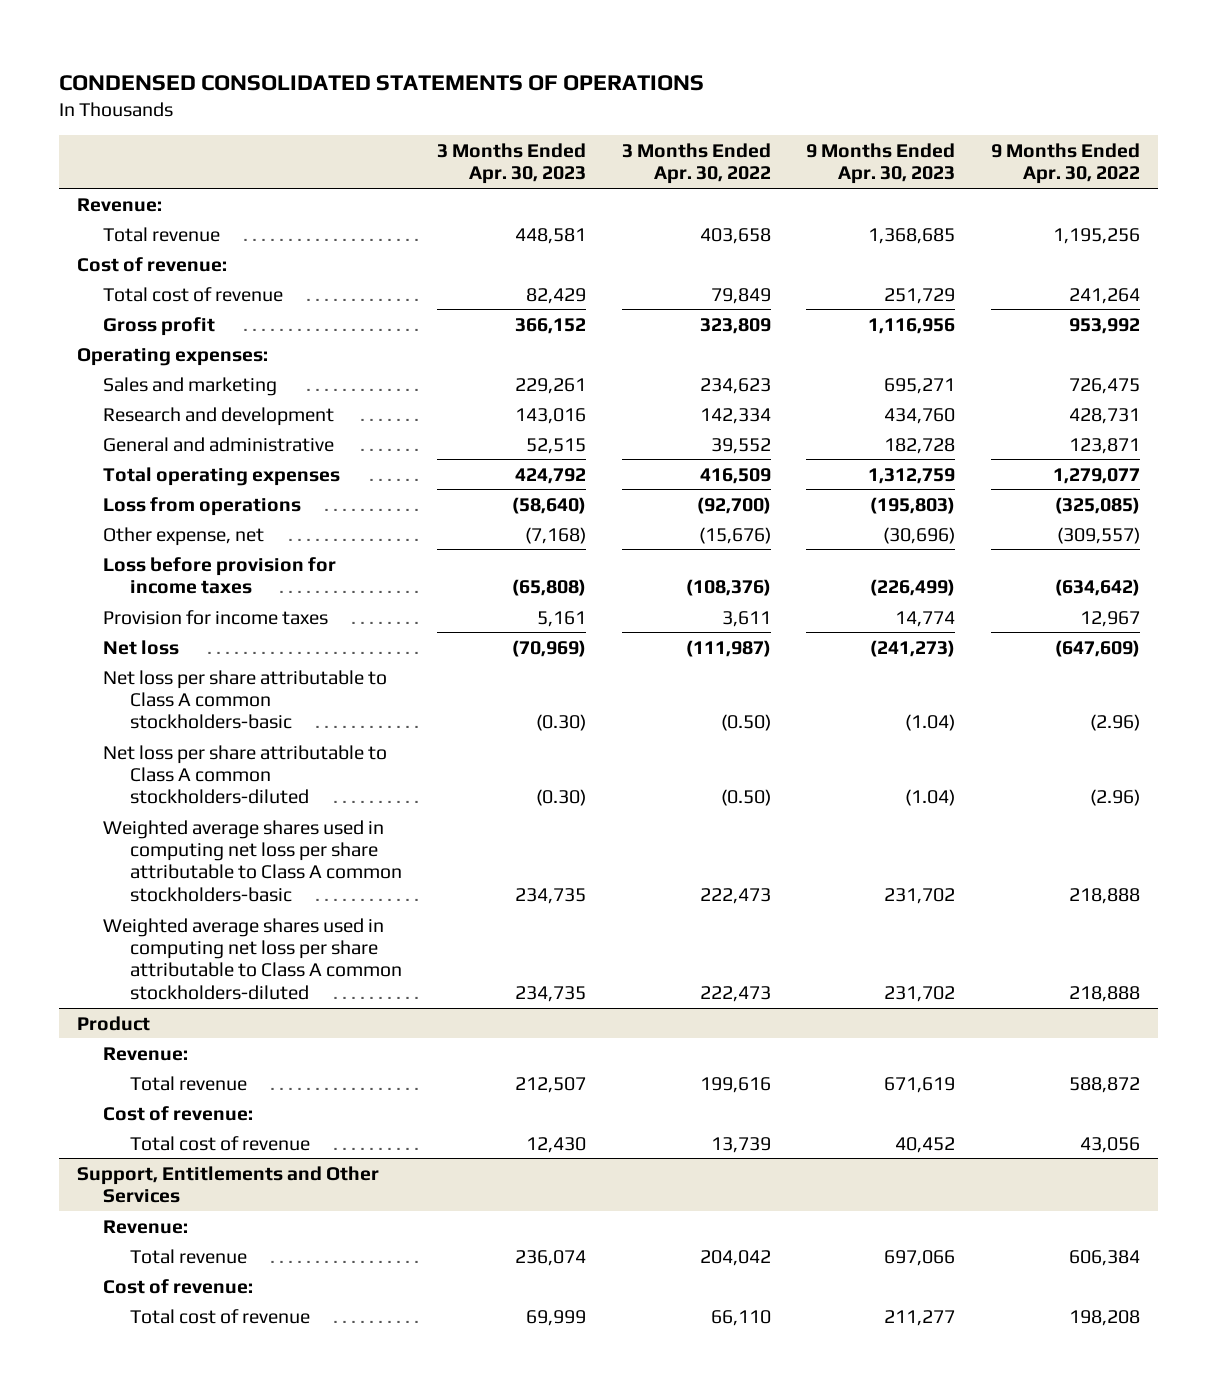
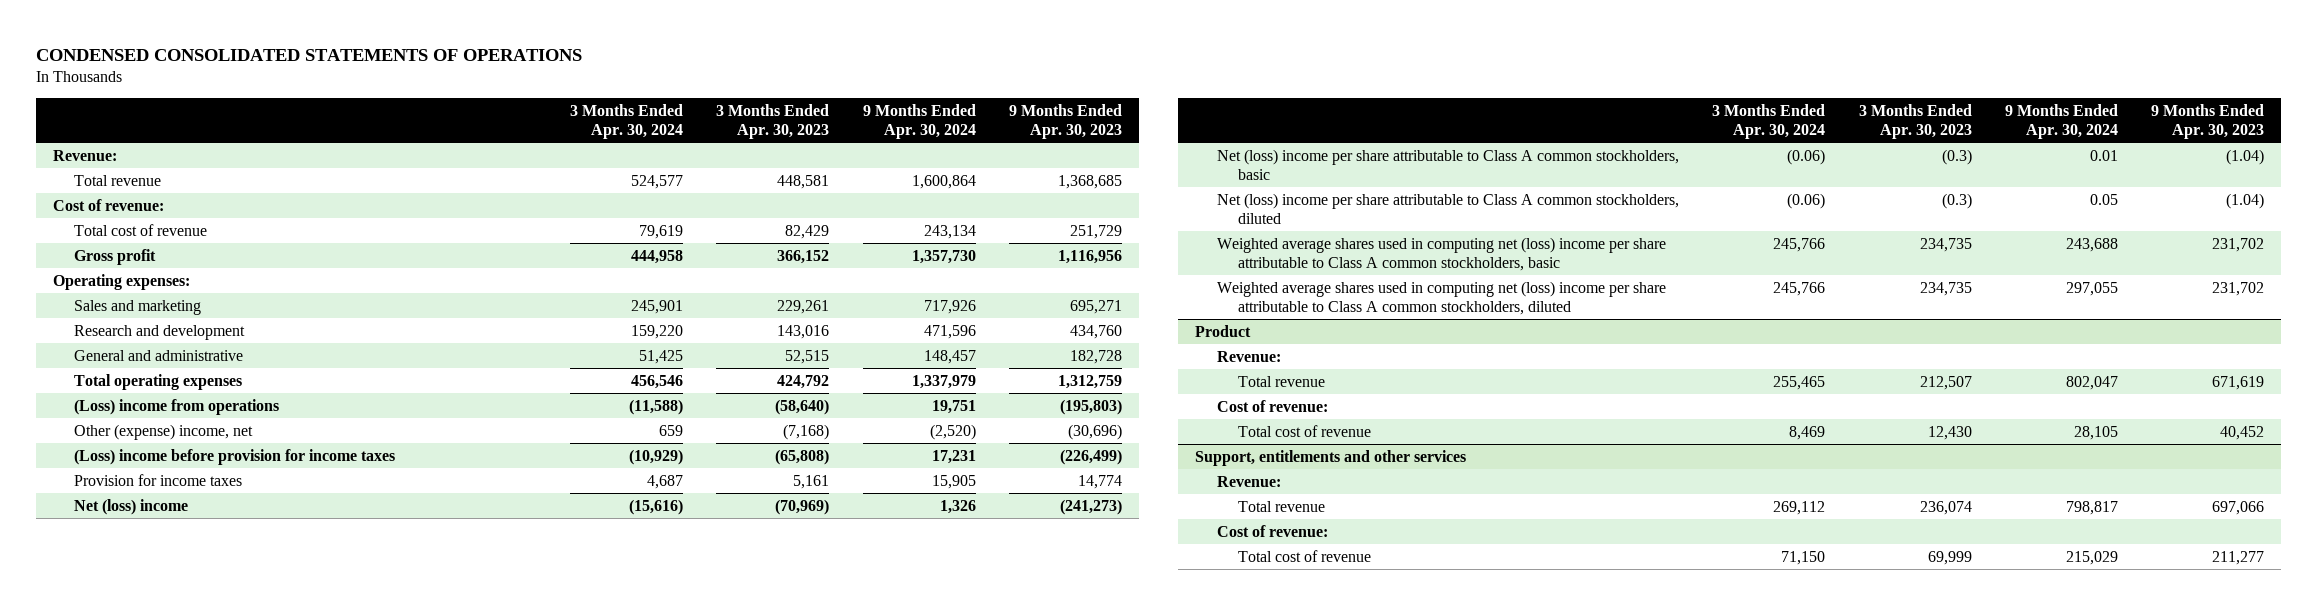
[621,142,771,185] 3 Months Ended Apr. 30, 2022 -> none
[990,142,1140,185] 9 Months Ended Apr. 30, 2022 -> none
none -> [569,103,683,139] 3 Months Ended Apr. 30, 2024
none -> [862,103,976,139] 9 Months Ended Apr. 30, 2024
[103,496,302,516] Loss from operations -> [74,398,280,415] (Loss) income from operations
[103,526,265,546] Other expense, net -> [74,423,254,440] Other (expense) income, net
[103,556,337,595] Loss before provision for income taxes -> [74,448,396,465] (Loss) income before provision for income taxes
[103,639,180,655] Net loss -> [74,498,189,515] Net (loss) income
[103,669,388,730] Net loss per share attributable to Class A common stockholders-basic -> [1216,148,1679,180] Net (loss) income per share attributable to Class A common stockholders, basic
[536,714,587,732] (0.30) -> [1941,148,1972,165] (0.3)
[103,744,388,805] Net loss per share attributable to Class A common stockholders-diluted -> [1216,192,1679,224] Net (loss) income per share attributable to Class A common stockholders, diluted
[536,789,587,807] (0.30) -> [1941,192,1972,209] (0.3)
[103,819,402,902] Weighted average shares used in computing net loss per share attributable to Class A common stockholders-basic -> [1216,236,1666,271] Weighted average shares used in computing net (loss) income per share attributable to Class A common stockholders, basic
[103,917,402,1000] Weighted average shares used in computing net loss per share attributable to Class A common stockholders-diluted -> [1216,280,1666,315] Weighted average shares used in computing net (loss) income per share attributable to Class A common stockholders, diluted
[77,1165,380,1204] Support, Entitlements and Other Services -> [1195,449,1467,466] Support, entitlements and other services

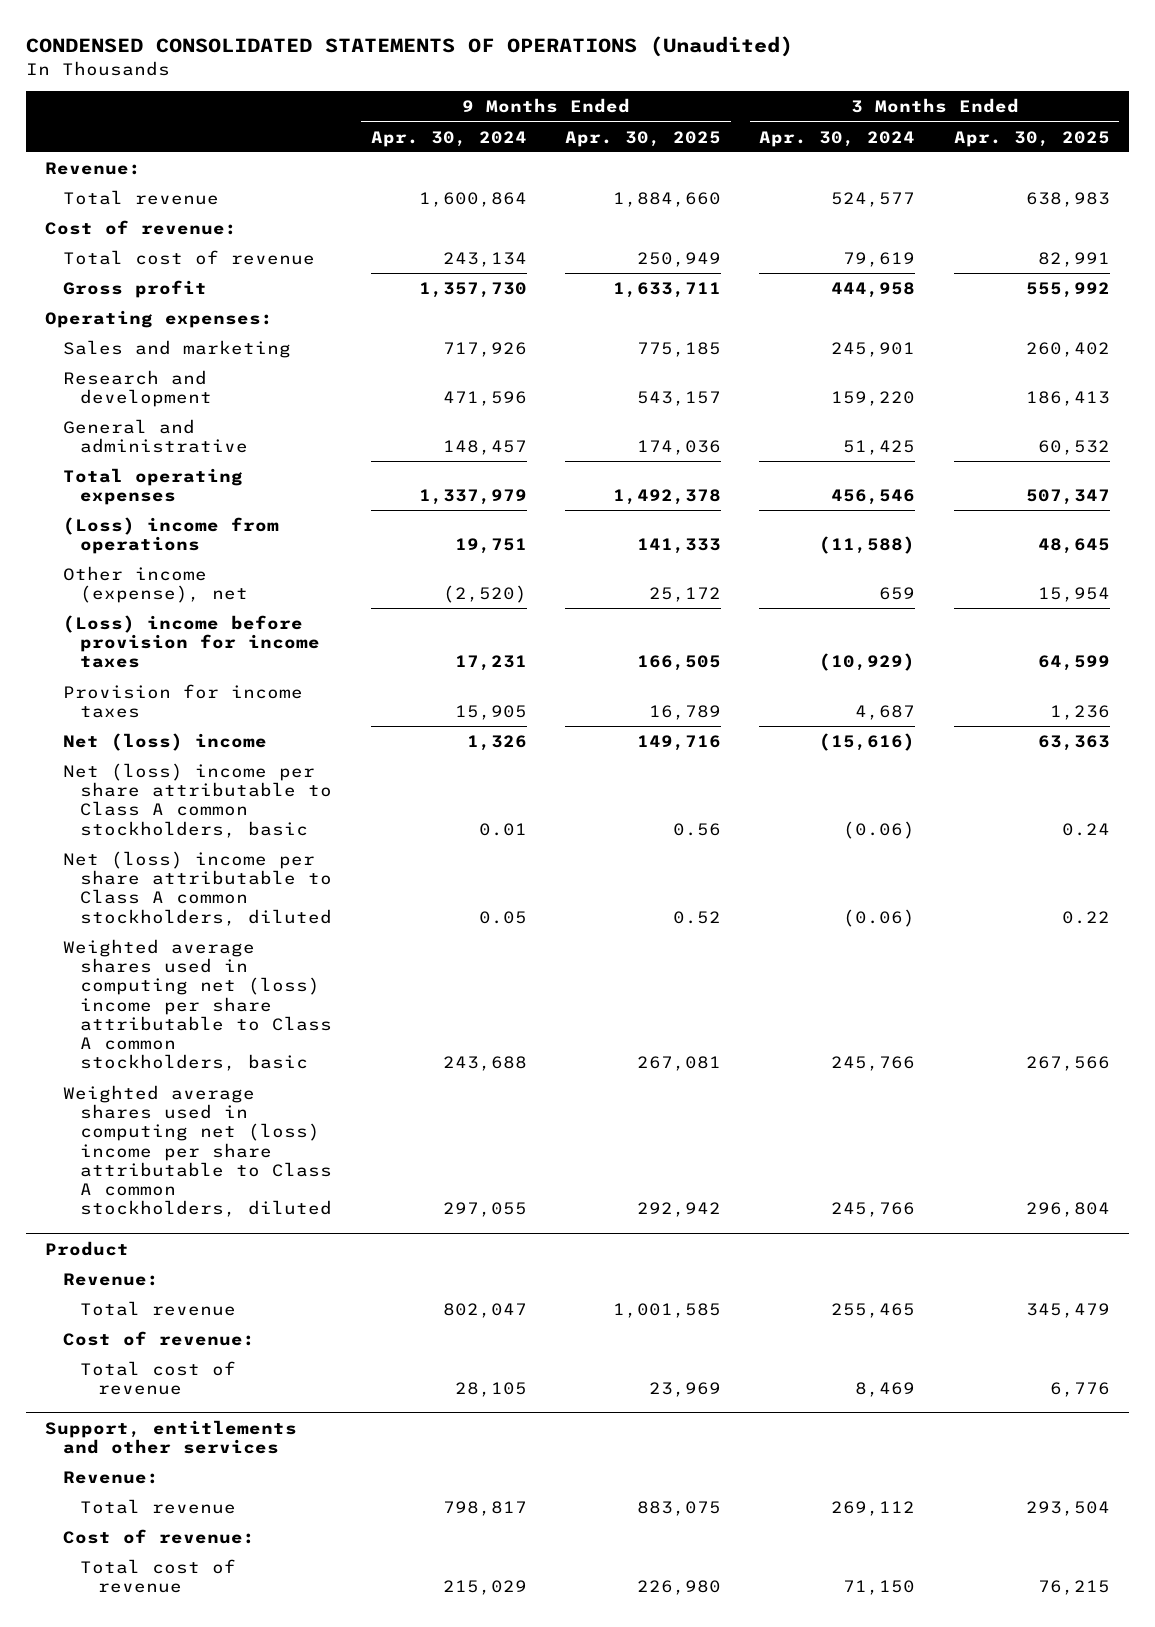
[35,48,582,61] CONDENSED CONSOLIDATED STATEMENTS OF OPERATIONS -> [26,36,794,58] CONDENSED CONSOLIDATED STATEMENTS OF OPERATIONS (Unaudited)
[716,103,830,139] 3 Months Ended Apr. 30, 2023 -> none
[1008,103,1122,139] 9 Months Ended Apr. 30, 2023 -> none
none -> [565,130,722,147] Apr. 30, 2025
none -> [953,130,1110,147] Apr. 30, 2025
[74,423,254,440] Other (expense) income, net -> [62,565,249,604] Other income (expense), net

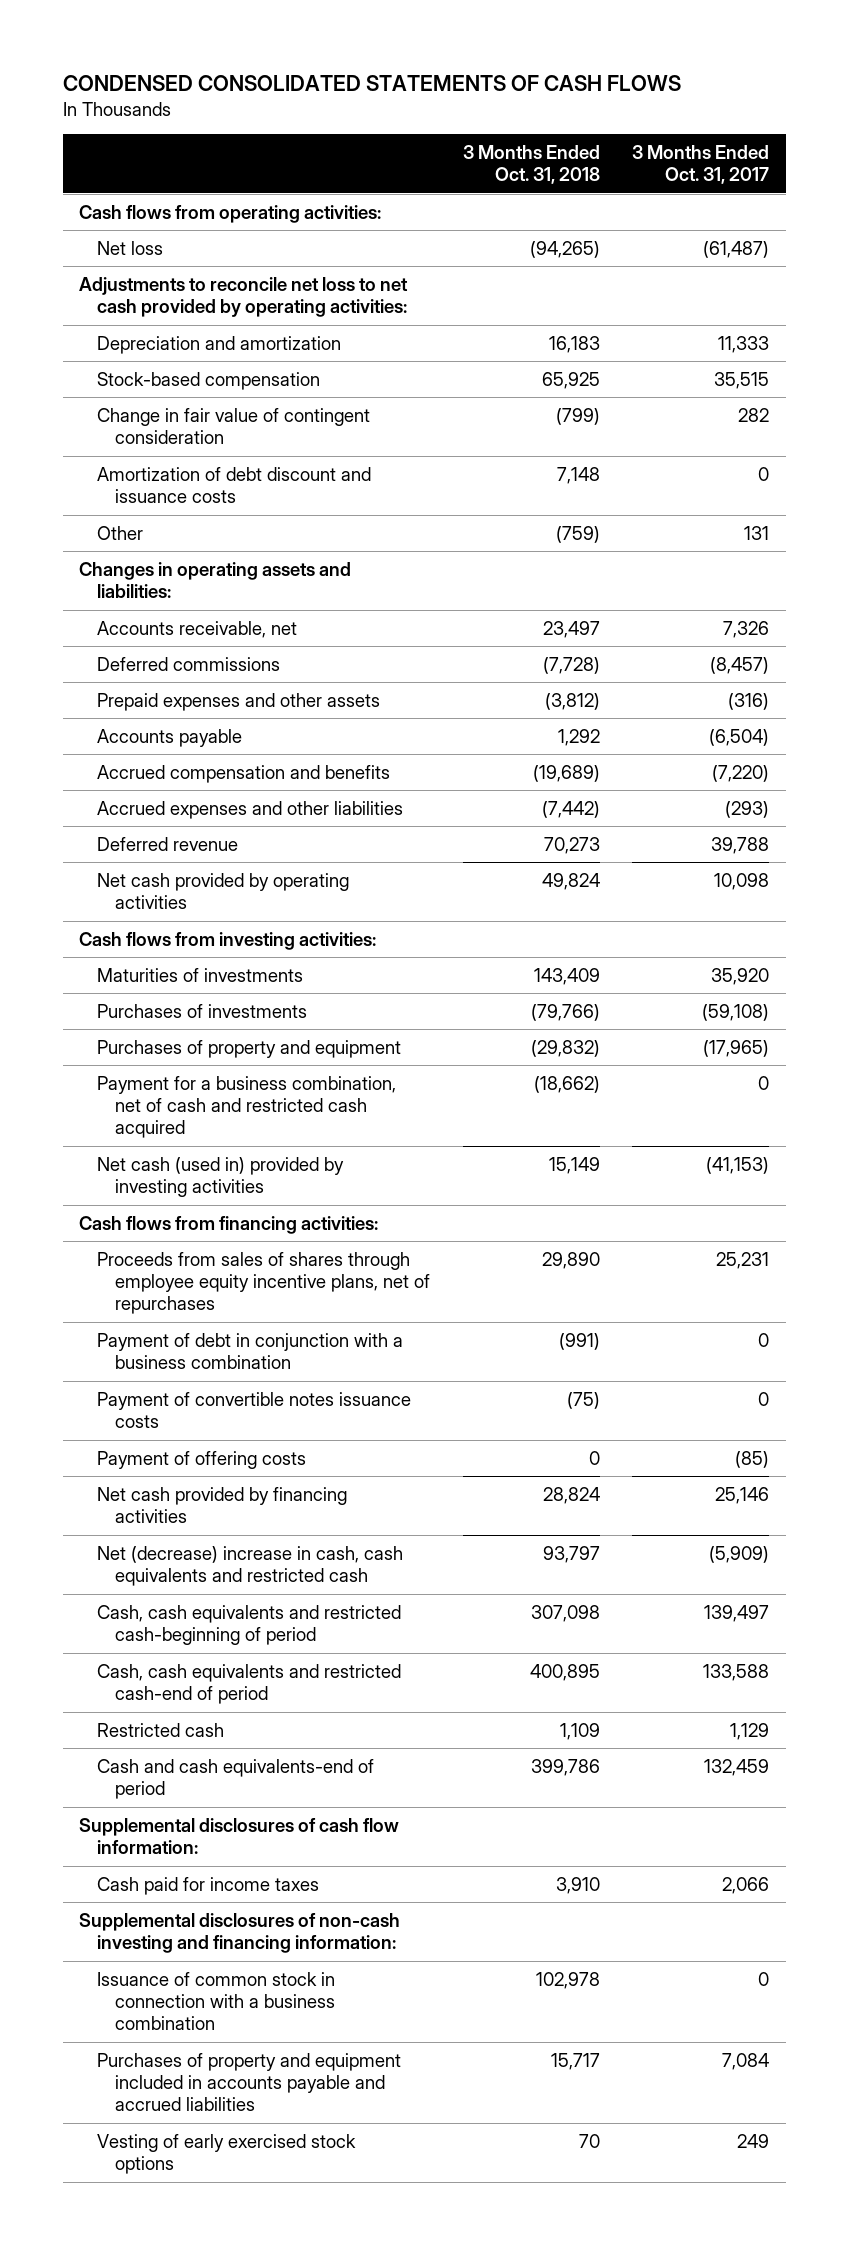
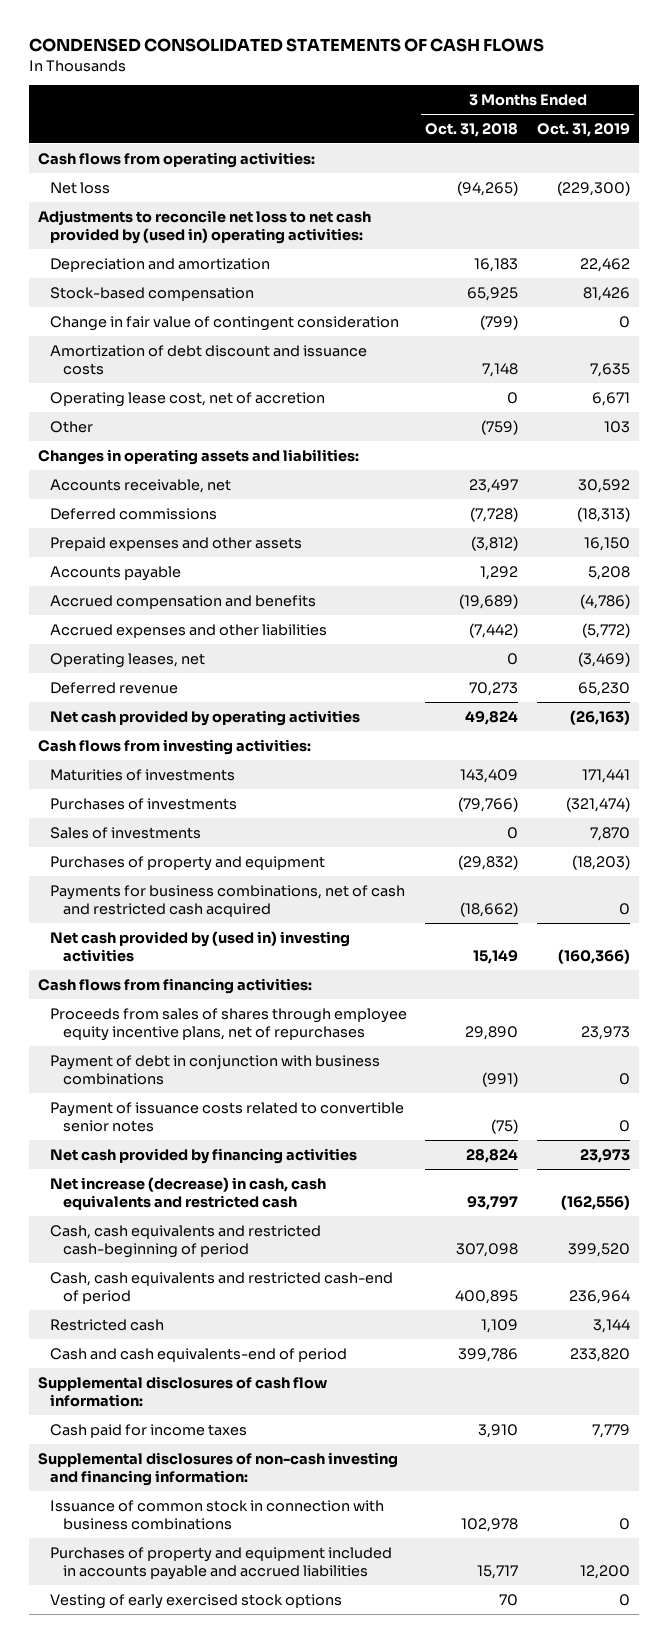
[632,144,770,185] 3 Months Ended Oct. 31, 2017 -> none
none -> [536,122,630,137] Oct. 31, 2019
[79,276,409,318] Adjustments to reconcile net loss to net cash provided by operating activities: -> [37,209,371,244] Adjustments to reconcile net loss to net cash provided by (used in) operating activities:
none -> [50,391,326,407] Operating lease cost, net of accretion
none -> [50,652,206,668] Operating leases, net
none -> [50,826,202,839] Sales of investments
[97,1075,397,1139] Payment for a business combination, net of cash and restricted cash acquired -> [50,884,406,917] Payments for business combinations, net of cash and restricted cash acquired
[97,1156,345,1198] Net cash (used in) provided by investing activities -> [50,930,351,962] Net cash provided by (used in) investing activities
[97,1450,307,1469] Payment of offering costs -> none
[97,1332,404,1370] Payment of debt in conjunction with a business combination -> [50,1054,381,1085] Payment of debt in conjunction with business combinations
[97,1391,412,1429] Payment of convertible notes issuance costs -> [50,1101,405,1132] Payment of issuance costs related to convertible senior notes
[97,1545,404,1587] Net (decrease) increase in cash, cash equivalents and restricted cash -> [50,1176,327,1210] Net increase (decrease) in cash, cash equivalents and restricted cash
[97,1971,336,2031] Issuance of common stock in connection with a business combination -> [50,1499,385,1530] Issuance of common stock in connection with business combinations

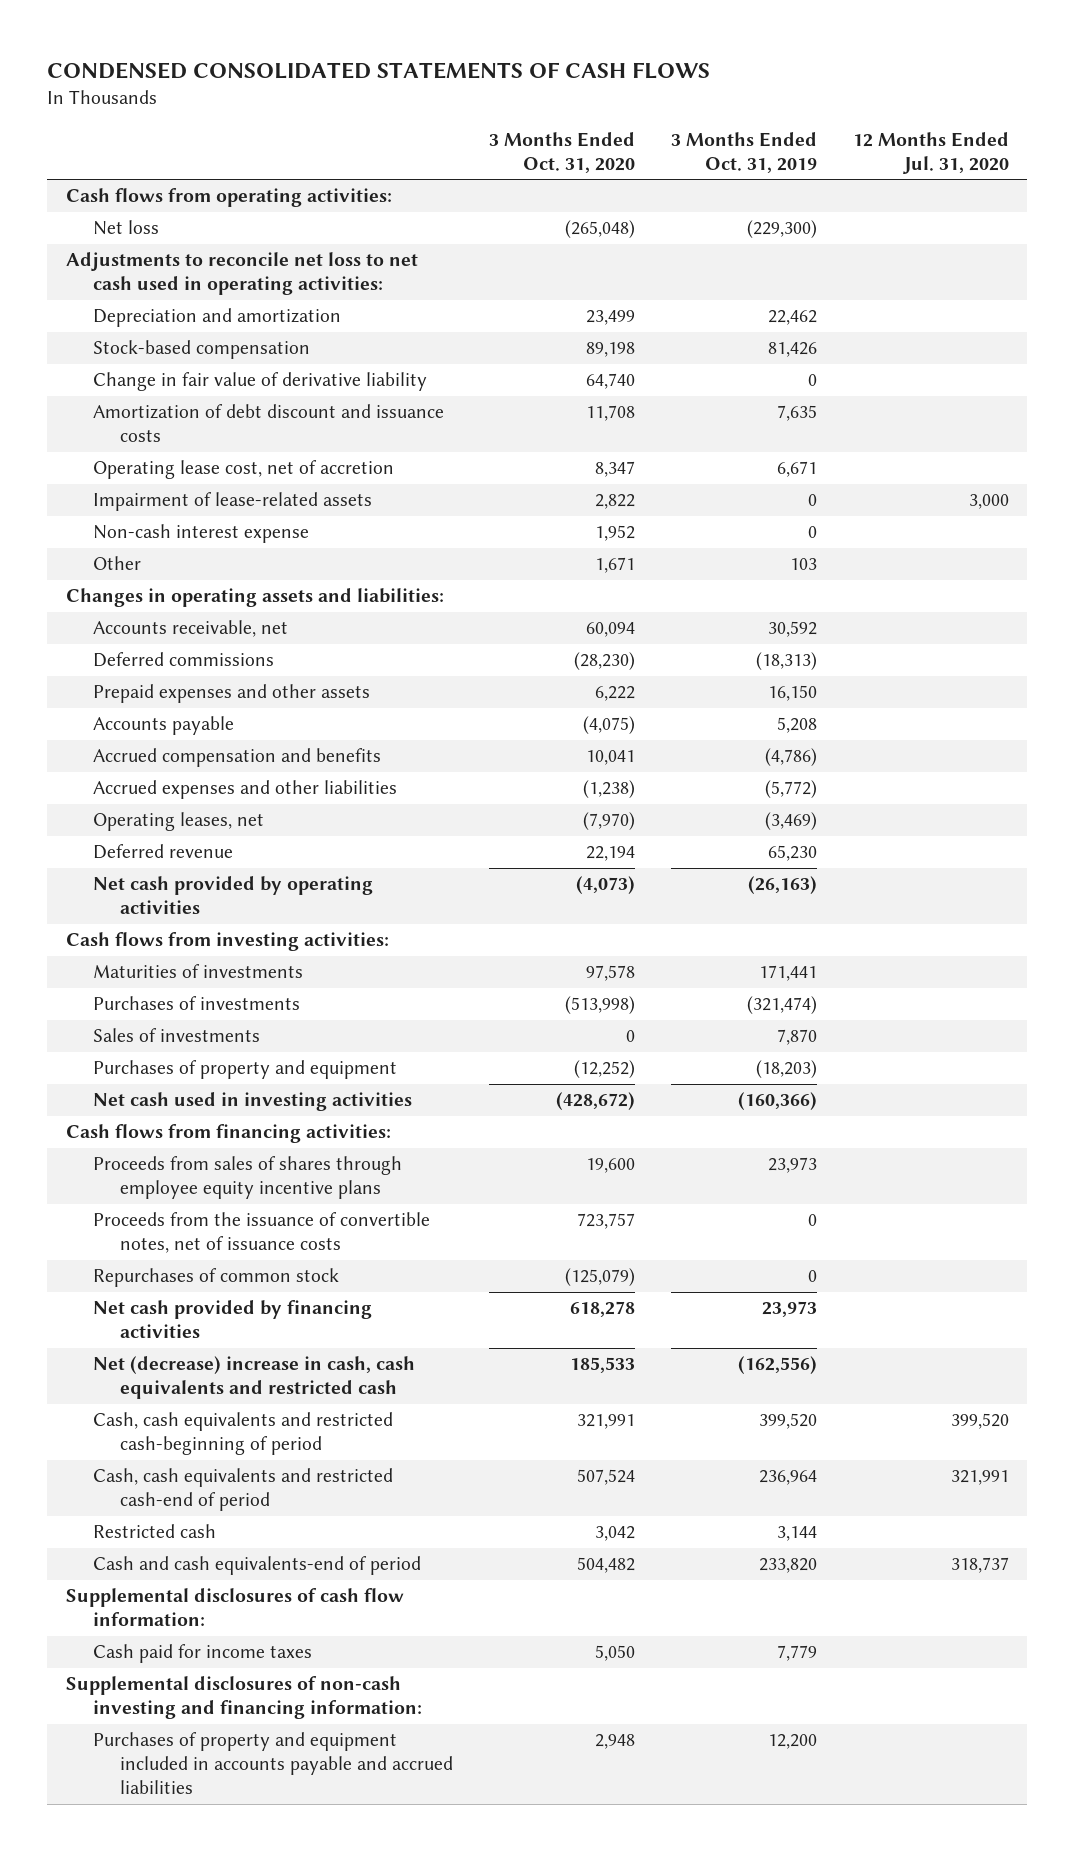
[425,122,519,137] Oct. 31, 2018 -> none
none -> [488,131,635,173] 3 Months Ended Oct. 31, 2020
none -> [852,131,1009,174] 12 Months Ended Jul. 31, 2020
[37,209,371,244] Adjustments to reconcile net loss to net cash provided by (used in) operating activities: -> [65,252,418,296] Adjustments to reconcile net loss to net cash used in operating activities:
[50,315,400,331] Change in fair value of contingent consideration -> [92,372,427,392] Change in fair value of derivative liability
none -> [92,492,372,512] Impairment of lease-related assets
none -> [92,524,309,544] Non-cash interest expense
[50,884,406,917] Payments for business combinations, net of cash and restricted cash acquired -> none
[50,930,351,962] Net cash provided by (used in) investing activities -> [92,1092,412,1112] Net cash used in investing activities
[50,1054,381,1085] Payment of debt in conjunction with business combinations -> none
[50,1101,405,1132] Payment of issuance costs related to convertible senior notes -> none
[50,1007,408,1041] Proceeds from sales of shares through employee equity incentive plans, net of repurchases -> [92,1156,402,1200] Proceeds from sales of shares through employee equity incentive plans
none -> [92,1212,430,1254] Proceeds from the issuance of convertible notes, net of issuance costs
none -> [92,1268,339,1288] Repurchases of common stock
[50,1176,327,1210] Net increase (decrease) in cash, cash equivalents and restricted cash -> [92,1356,415,1400] Net (decrease) increase in cash, cash equivalents and restricted cash
[50,1499,385,1530] Issuance of common stock in connection with business combinations -> none
[50,1593,343,1609] Vesting of early exercised stock options -> none

